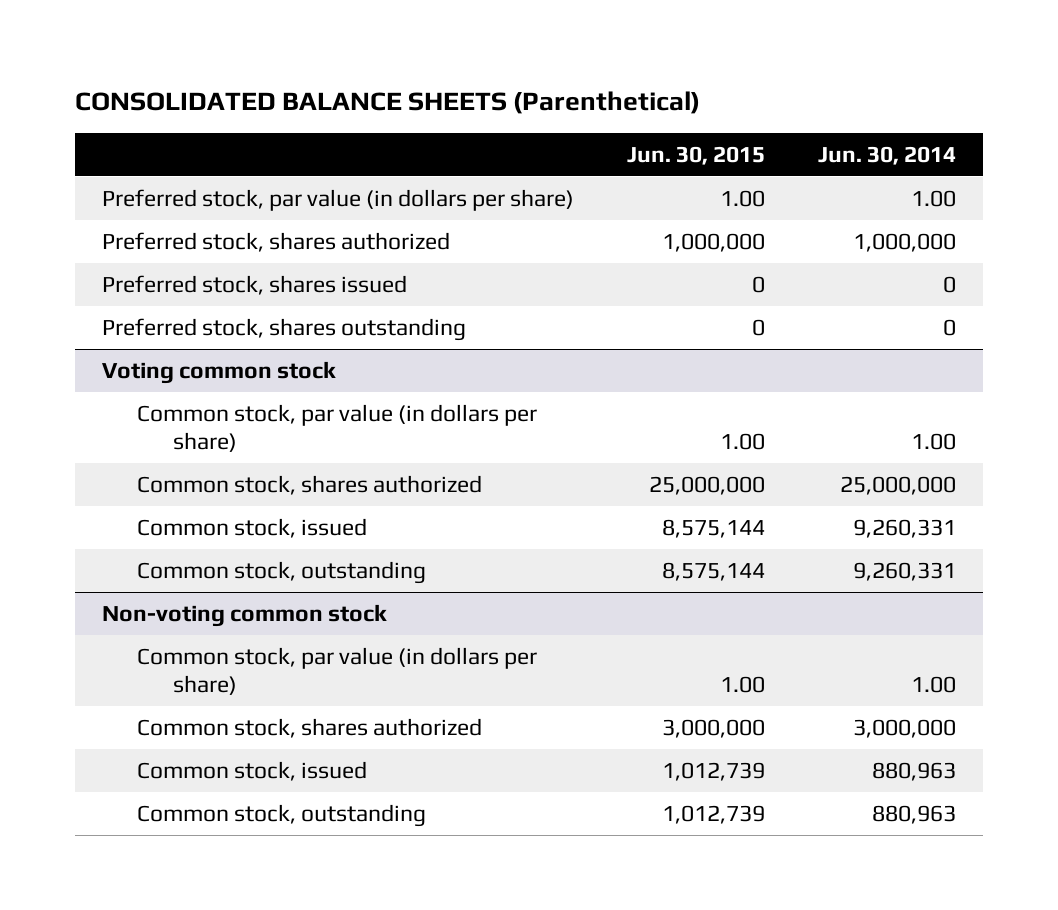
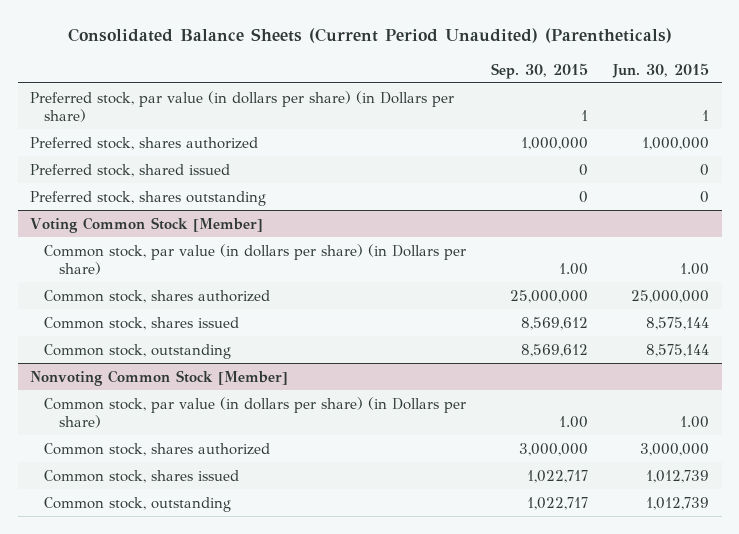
[74,91,700,115] CONSOLIDATED BALANCE SHEETS (Parenthetical) -> [67,28,672,44] Consolidated Balance Sheets (Current Period Unaudited) (Parentheticals)
[818,145,957,165] Jun. 30, 2014 -> none
none -> [491,62,589,79] Sep. 30, 2015
[101,188,574,211] Preferred stock, par value (in dollars per share) -> [29,90,454,123] Preferred stock, par value (in dollars per share) (in Dollars per share)
[720,189,766,207] 1.00 -> [702,110,710,122] 1
[101,274,407,295] Preferred stock, shares issued -> [29,163,230,177] Preferred stock, shared issued
[101,360,336,384] Voting common stock -> [29,216,263,233] Voting Common Stock [Member]
[137,403,538,453] Common stock, par value (in dollars per share) -> [44,243,467,276] Common stock, par value (in dollars per share) (in Dollars per share)
[137,517,368,538] Common stock, issued -> [44,316,240,330] Common stock, shares issued
[101,603,387,627] Non-voting common stock -> [29,369,288,386] Nonvoting Common Stock [Member]
[137,646,538,696] Common stock, par value (in dollars per share) -> [44,396,467,429] Common stock, par value (in dollars per share) (in Dollars per share)
[137,760,368,781] Common stock, issued -> [44,469,240,483] Common stock, shares issued

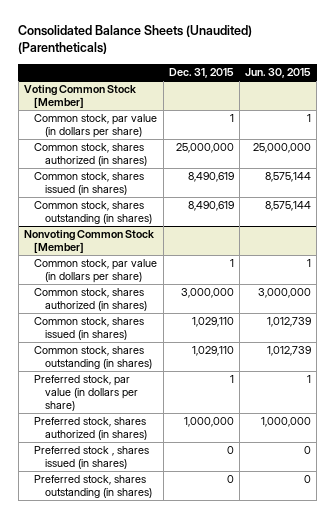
[67,28,672,44] Consolidated Balance Sheets (Current Period Unaudited) (Parentheticals) -> [18,25,253,55] Consolidated Balance Sheets (Unaudited) (Parentheticals)
[491,62,589,79] Sep. 30, 2015 -> none
none -> [168,67,234,78] Dec. 31, 2015
[29,90,454,123] Preferred stock, par value (in dollars per share) (in Dollars per share) -> none
[29,136,258,150] Preferred stock, shares authorized -> none
[29,163,230,177] Preferred stock, shared issued -> none
[29,190,266,206] Preferred stock, shares outstanding -> none
[44,243,467,276] Common stock, par value (in dollars per share) (in Dollars per share) -> [34,114,158,139] Common stock, par value (in dollars per share)
[680,263,710,276] 1.00 -> [307,114,312,123] 1
[44,289,271,303] Common stock, shares authorized -> [34,143,147,167] Common stock, shares authorized (in shares)
[44,316,240,330] Common stock, shares issued -> [34,172,145,196] Common stock, shares issued (in shares)
[44,343,232,359] Common stock, outstanding -> [34,201,152,225] Common stock, shares outstanding (in shares)
[44,396,467,429] Common stock, par value (in dollars per share) (in Dollars per share) -> [34,259,158,284] Common stock, par value (in dollars per share)
[680,416,710,429] 1.00 -> [307,259,312,268] 1
[44,442,271,456] Common stock, shares authorized -> [34,288,147,312] Common stock, shares authorized (in shares)
[44,469,240,483] Common stock, shares issued -> [34,317,145,341] Common stock, shares issued (in shares)
[44,496,232,512] Common stock, outstanding -> [34,346,152,370] Common stock, shares outstanding (in shares)
none -> [34,375,138,412] Preferred stock, par value (in dollars per share)
none -> [34,417,147,441] Preferred stock, shares authorized (in shares)
none -> [34,446,150,470] Preferred stock , shares issued (in shares)
none -> [34,475,152,499] Preferred stock, shares outstanding (in shares)

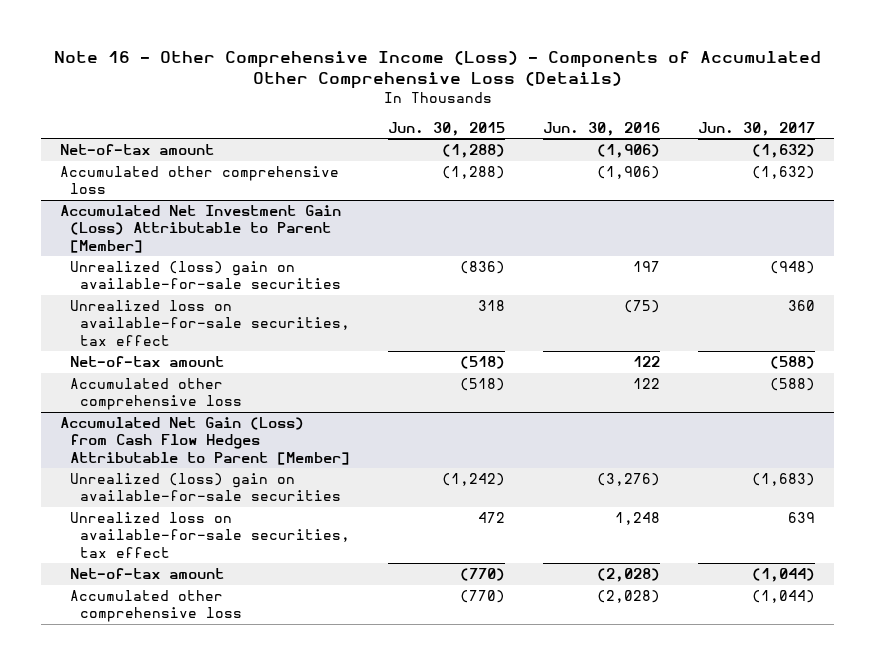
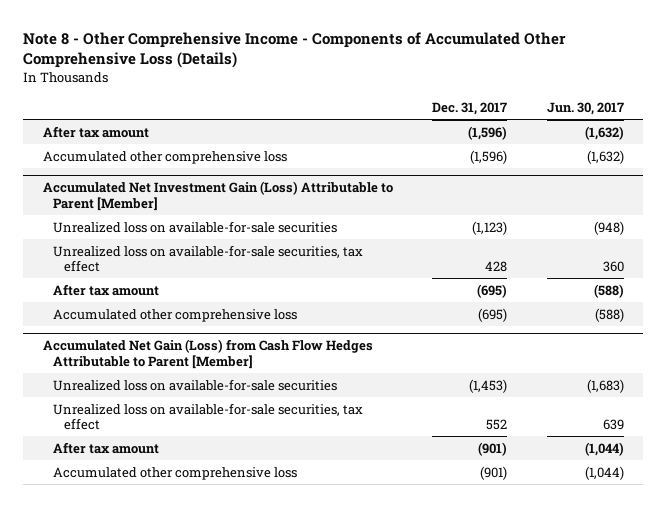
[53,50,821,89] Note 16 - Other Comprehensive Income (Loss) - Components of Accumulated Other Comprehensive Loss (Details) -> [23,31,567,69] Note 8 - Other Comprehensive Income - Components of Accumulated Other Comprehensive Loss (Details)
[388,121,506,136] Jun. 30, 2015 -> none
[543,121,661,136] Jun. 30, 2016 -> none
none -> [432,101,508,115] Dec. 31, 2017
[60,144,215,156] Net-of-tax amount -> [42,125,149,138] After tax amount
[70,261,342,290] Unrealized (loss) gain on available-for-sale securities -> [53,220,338,233] Unrealized loss on available-for-sale securities
[70,356,225,368] Net-of-tax amount -> [53,283,160,296] After tax amount
[70,473,342,502] Unrealized (loss) gain on available-for-sale securities -> [53,378,338,391] Unrealized loss on available-for-sale securities
[70,568,225,580] Net-of-tax amount -> [53,441,160,454] After tax amount

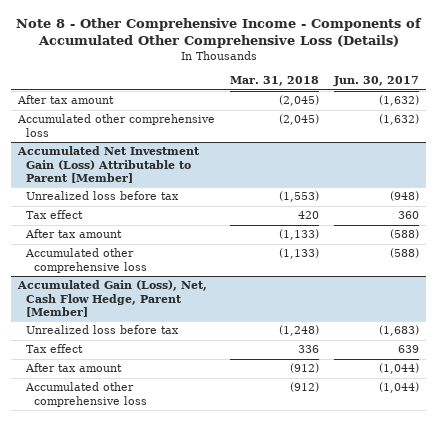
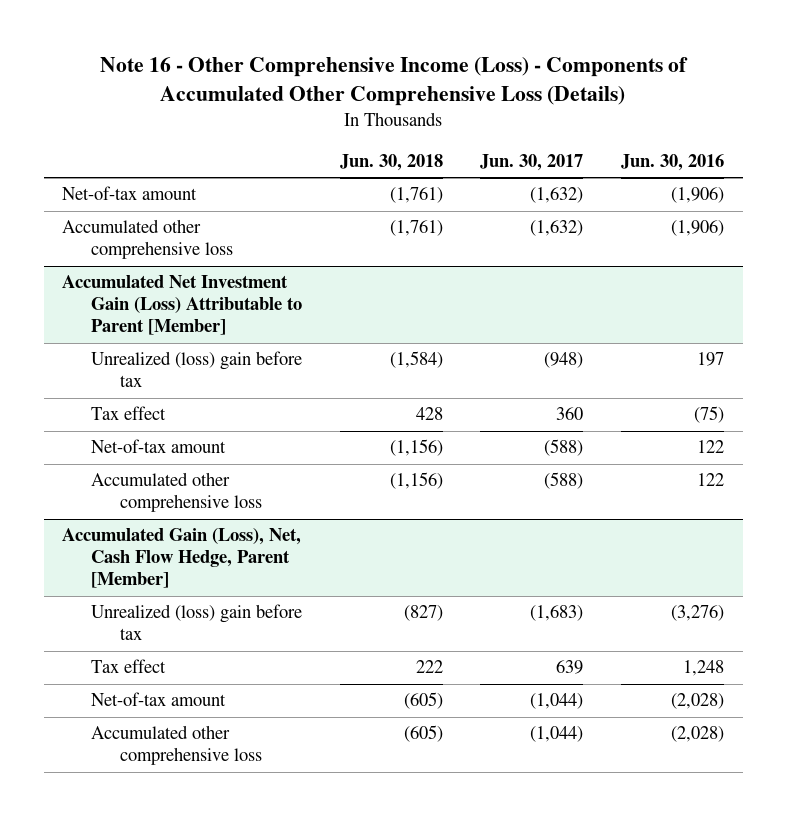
[15,17,422,48] Note 8 - Other Comprehensive Income - Components of Accumulated Other Comprehensive Loss (Details) -> [100,57,689,107] Note 16 - Other Comprehensive Income (Loss) - Components of Accumulated Other Comprehensive Loss (Details)
[230,76,320,87] Mar. 31, 2018 -> none
none -> [339,154,443,172] Jun. 30, 2018
none -> [620,154,724,172] Jun. 30, 2016
[17,95,115,105] After tax amount -> [62,186,198,201] Net-of-tax amount
[26,191,180,201] Unrealized loss before tax -> [91,351,303,388] Unrealized (loss) gain before tax
[25,229,123,239] After tax amount -> [91,439,227,454] Net-of-tax amount
[26,325,180,335] Unrealized loss before tax -> [91,604,303,641] Unrealized (loss) gain before tax
[25,363,123,373] After tax amount -> [91,692,227,707] Net-of-tax amount

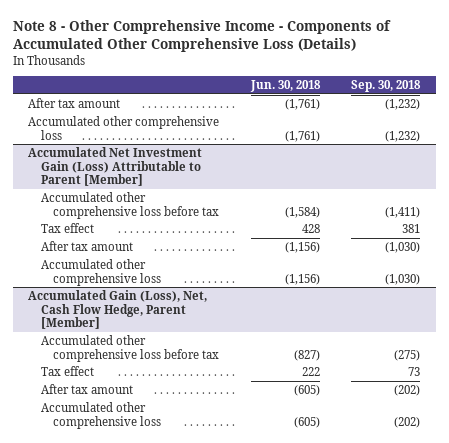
[100,57,689,107] Note 16 - Other Comprehensive Income (Loss) - Components of Accumulated Other Comprehensive Loss (Details) -> [12,19,391,52] Note 8 - Other Comprehensive Income - Components of Accumulated Other Comprehensive Loss (Details)
[480,154,584,172] Jun. 30, 2017 -> none
[620,154,724,172] Jun. 30, 2016 -> none
none -> [351,80,422,93] Sep. 30, 2018
[62,186,198,201] Net-of-tax amount -> [28,98,121,109] After tax amount
[91,351,303,388] Unrealized (loss) gain before tax -> [40,192,219,219] Accumulated other comprehensive loss before tax
[91,439,227,454] Net-of-tax amount -> [40,241,133,252] After tax amount
[91,604,303,641] Unrealized (loss) gain before tax -> [40,335,219,362] Accumulated other comprehensive loss before tax
[91,692,227,707] Net-of-tax amount -> [40,384,133,395] After tax amount

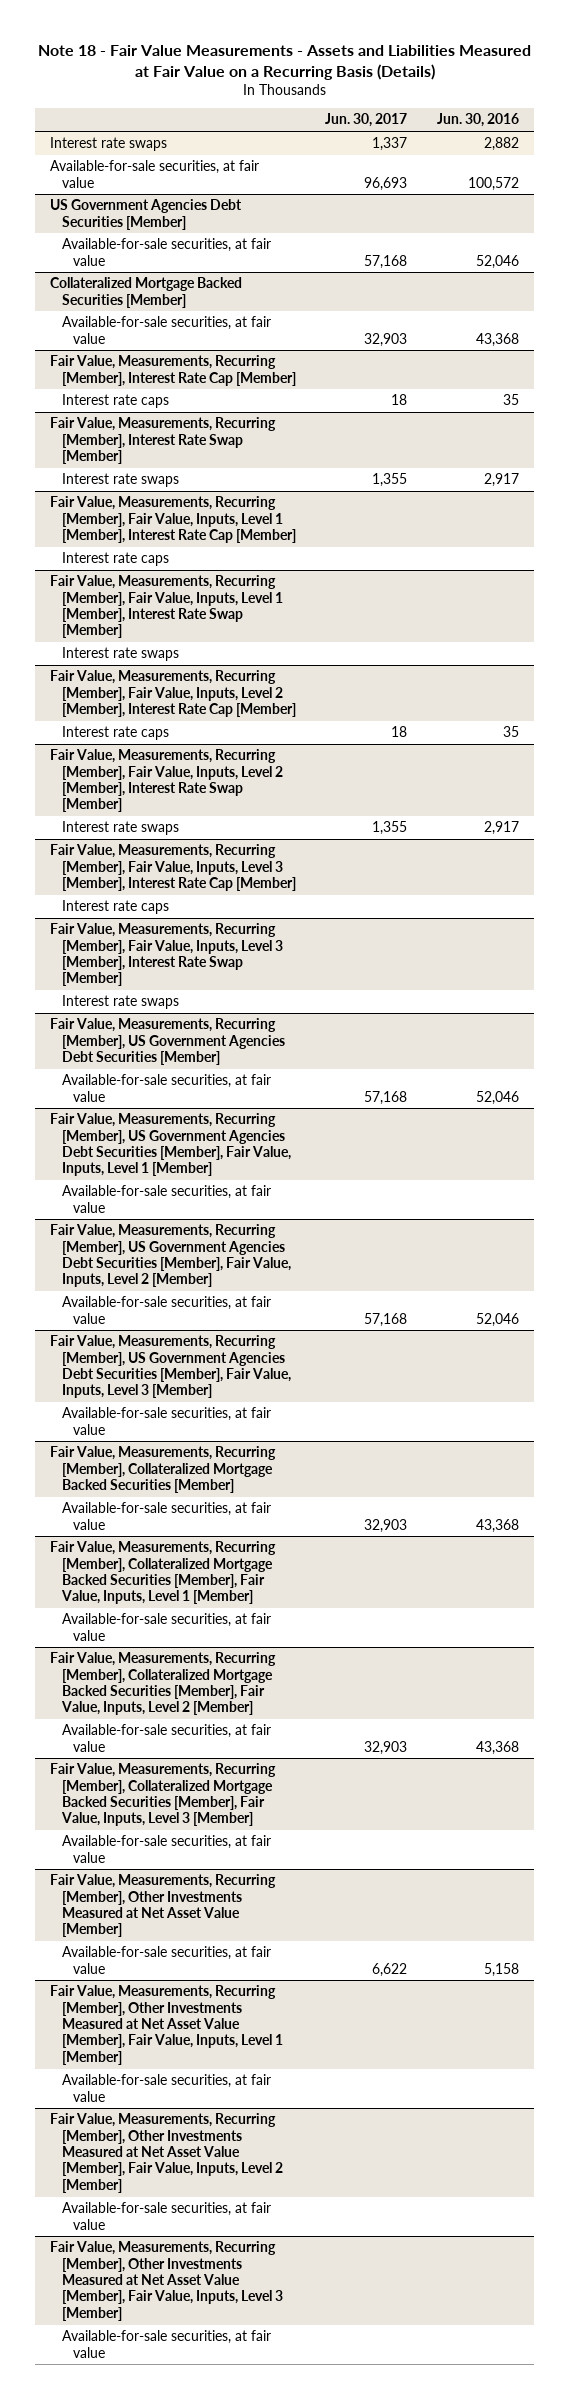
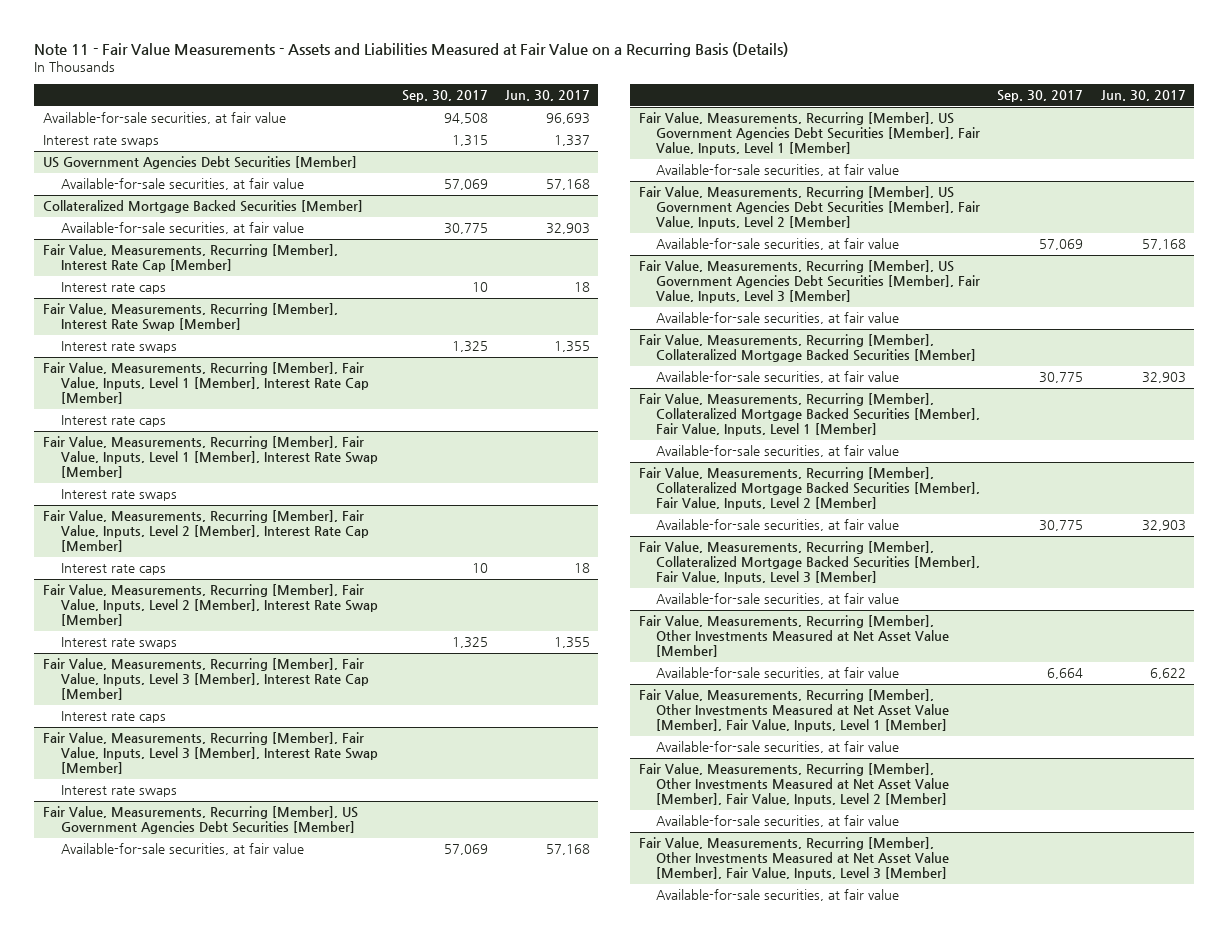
[37,45,531,80] Note 18 - Fair Value Measurements - Assets and Liabilities Measured at Fair Value on a Recurring Basis (Details) -> [34,42,789,58] Note 11 - Fair Value Measurements - Assets and Liabilities Measured at Fair Value on a Recurring Basis (Details)
[436,113,519,128] Jun. 30, 2016 -> none
none -> [401,90,488,103] Sep. 30, 2017
[50,137,168,152] Interest rate swaps -> [42,135,159,148] Interest rate swaps

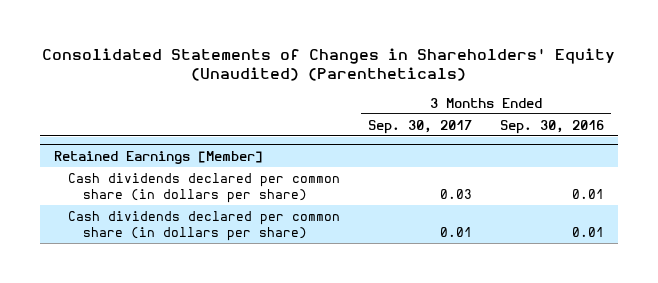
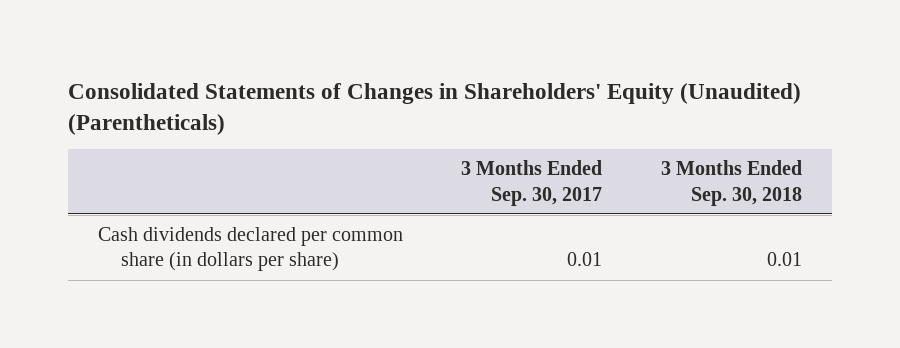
[499,119,604,134] Sep. 30, 2016 -> none
none -> [661,160,803,206] 3 Months Ended Sep. 30, 2018
[53,150,263,164] Retained Earnings [Member] -> none
[68,172,341,203] Cash dividends declared per common share (in dollars per share) -> none

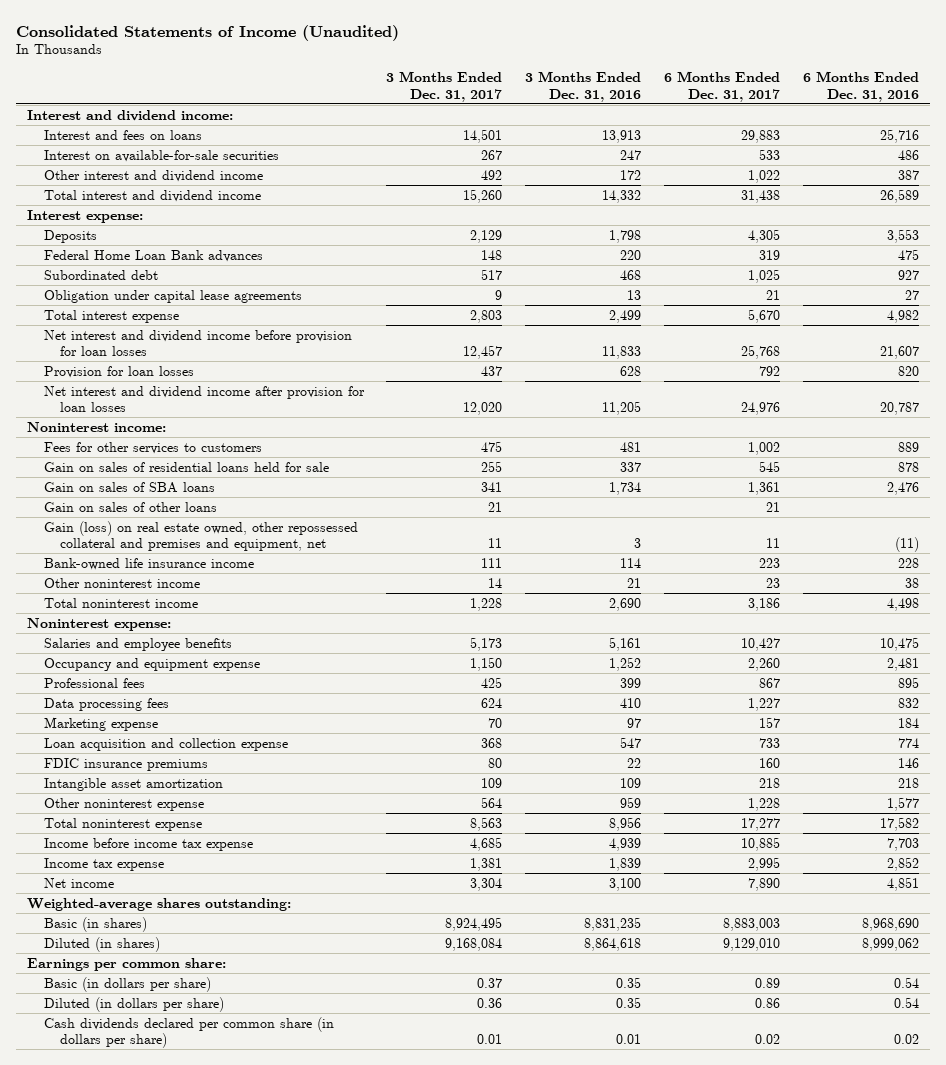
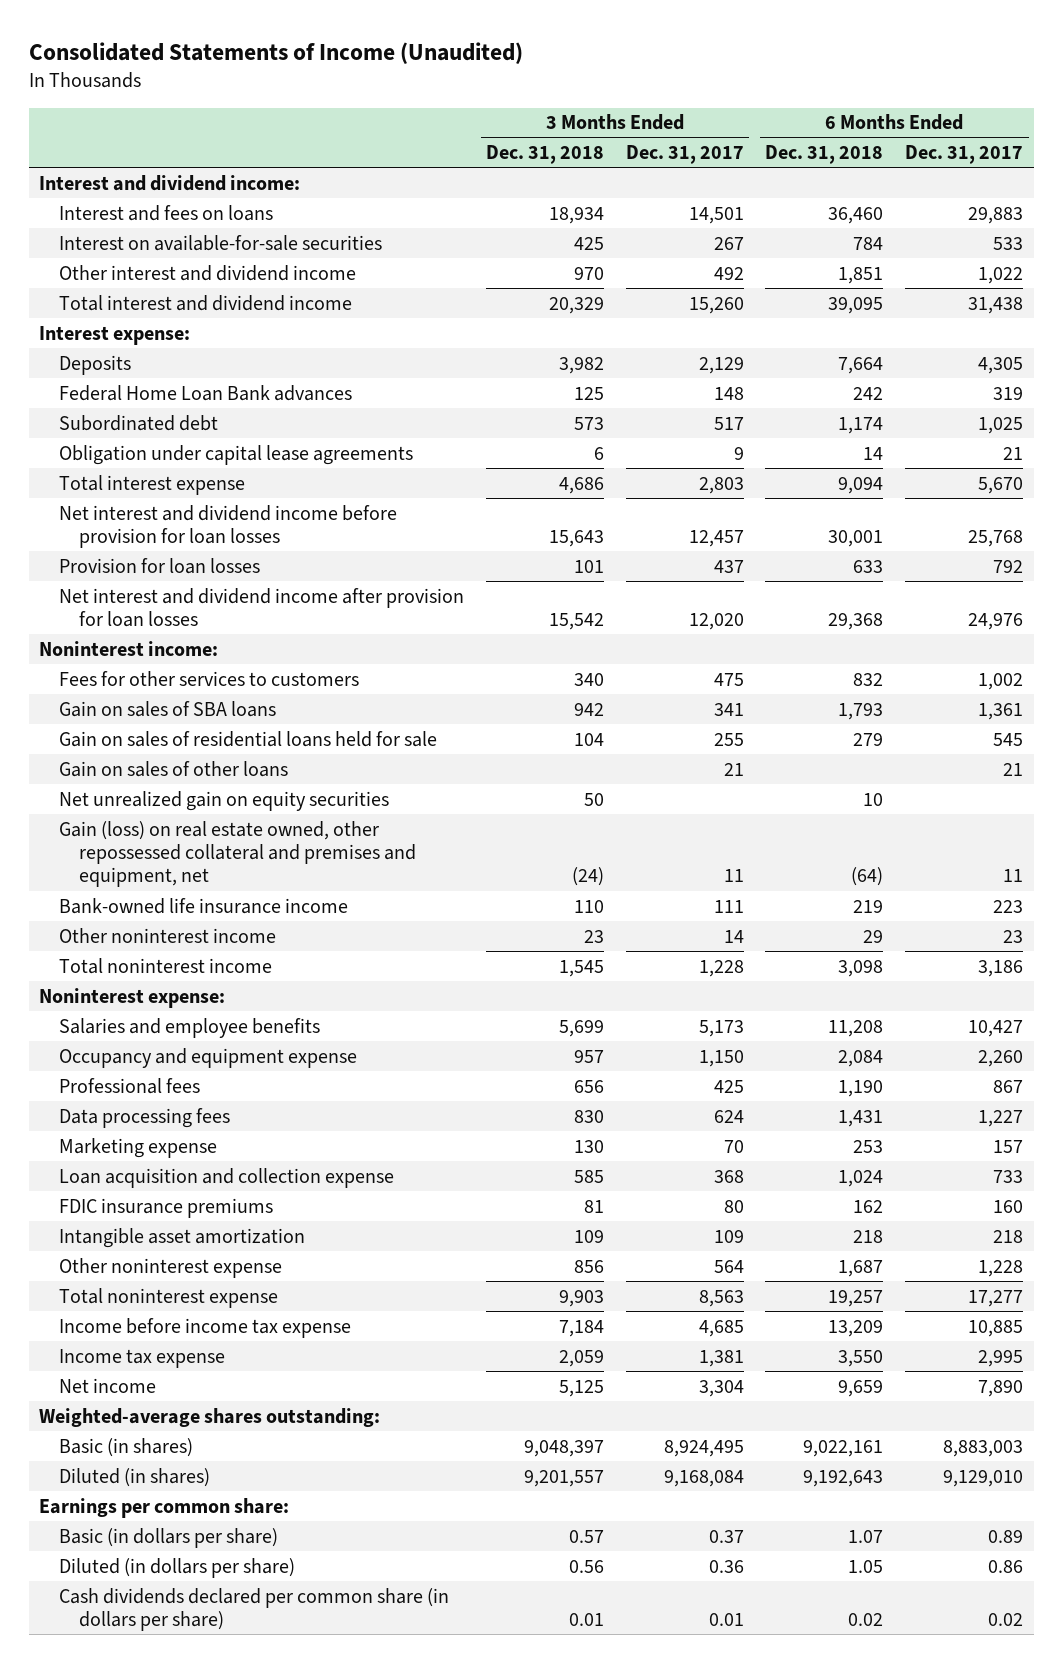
[525,71,642,102] 3 Months Ended Dec. 31, 2016 -> none
[802,71,919,102] 6 Months Ended Dec. 31, 2016 -> none
none -> [486,144,605,164] Dec. 31, 2018
none -> [765,144,884,164] Dec. 31, 2018
[43,461,329,472] Gain on sales of residential loans held for sale -> [59,730,438,747] Gain on sales of residential loans held for sale
none -> [59,790,390,811] Net unrealized gain on equity securities

